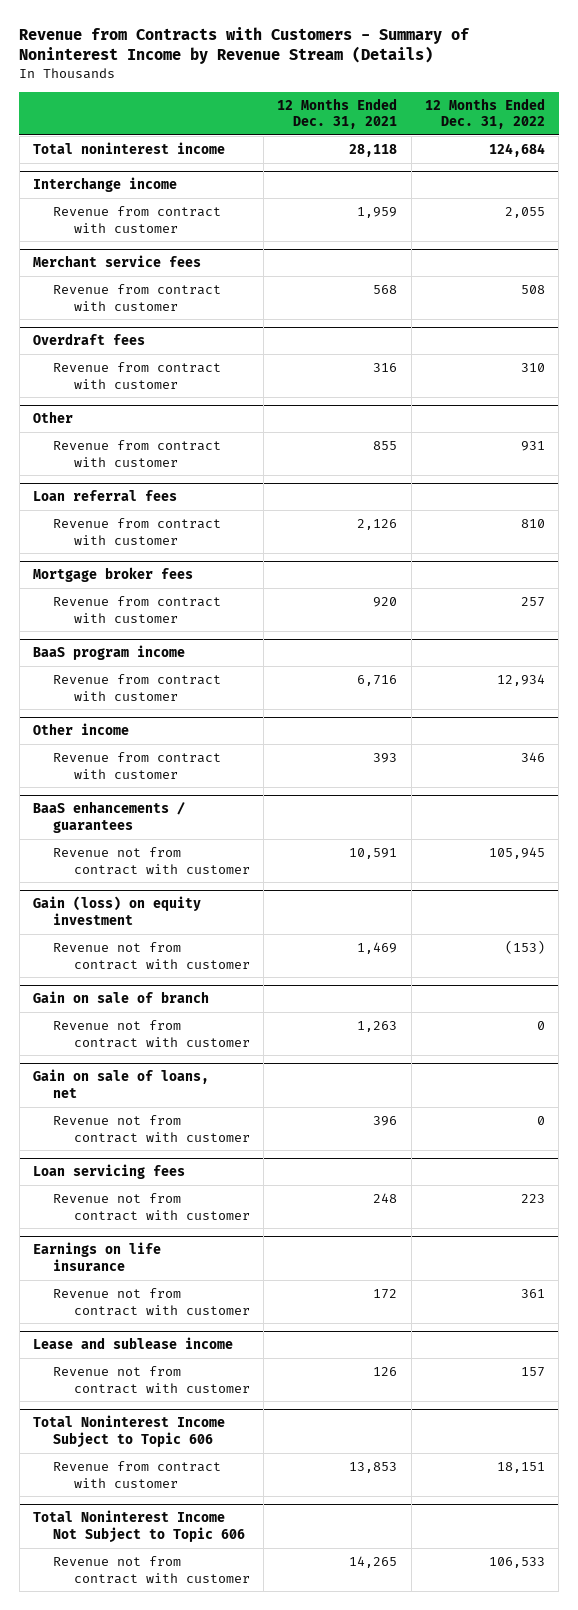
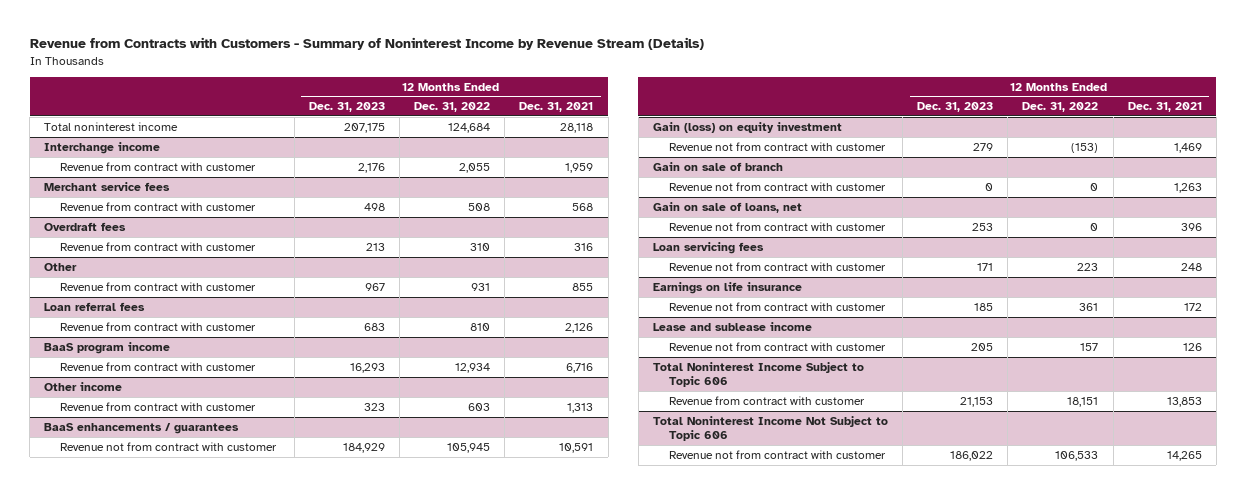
none -> [308,102,385,113] Dec. 31, 2023
[33,567,194,583] Mortgage broker fees -> none
[53,596,222,623] Revenue from contract with customer -> none
[373,753,398,764] 393 -> [567,402,594,413] 1,313
[520,752,545,763] 346 -> [468,402,491,411] 603

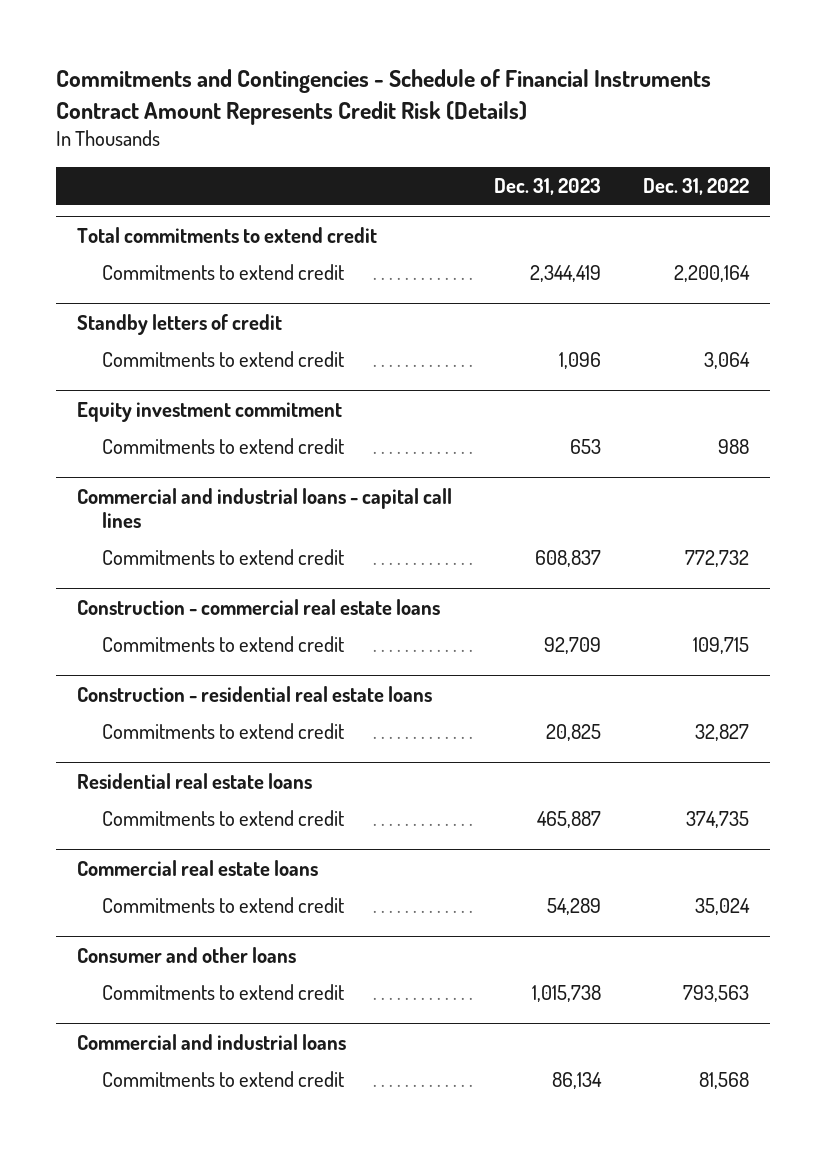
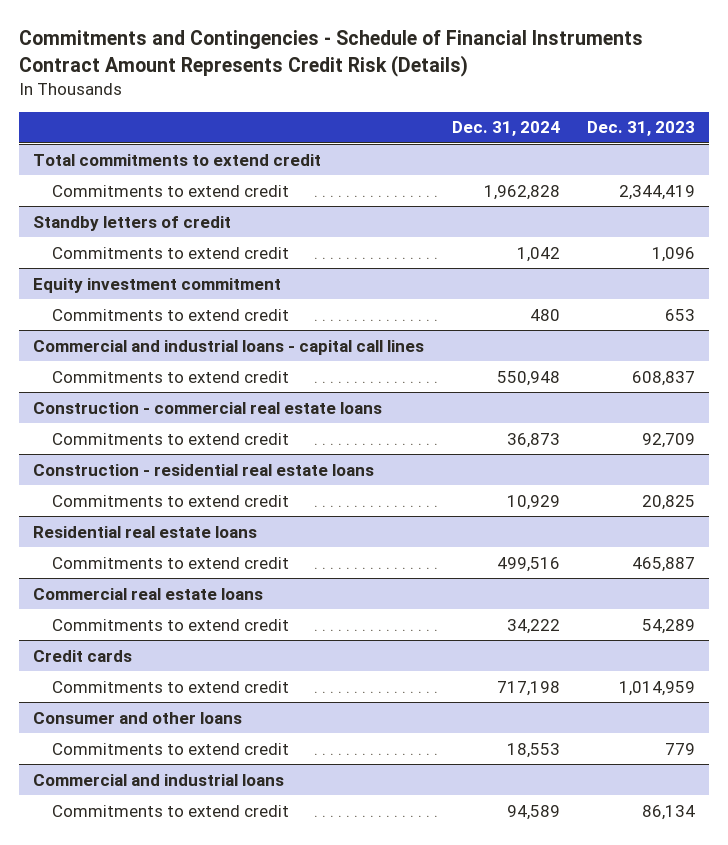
[643,178,750,196] Dec. 31, 2022 -> none
none -> [451,121,560,137] Dec. 31, 2024
none -> [32,649,132,662] Credit cards
none -> [52,680,290,693] Commitments to extend credit
[531,985,601,1003] 1,015,738 -> [665,742,696,755] 779

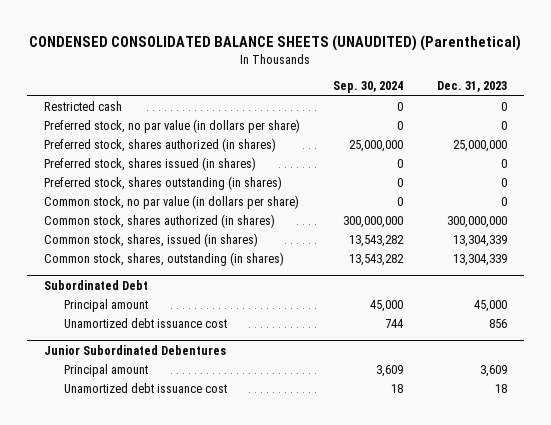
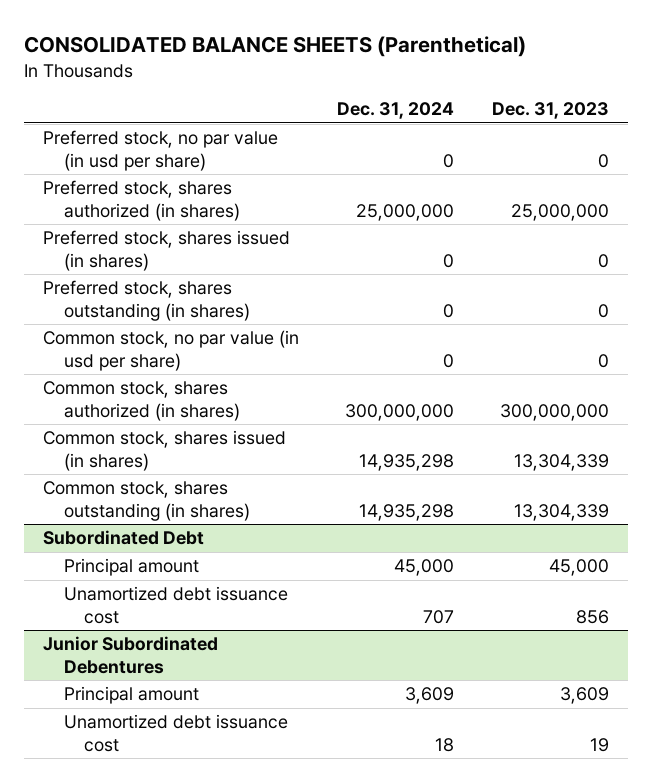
[29,34,522,51] CONDENSED CONSOLIDATED BALANCE SHEETS (UNAUDITED) (Parenthetical) -> [24,36,527,58] CONSOLIDATED BALANCE SHEETS (Parenthetical)
[333,81,404,94] Sep. 30, 2024 -> none
none -> [336,102,454,120] Dec. 31, 2024
[43,101,122,112] Restricted cash -> none
[43,119,300,134] Preferred stock, no par value (in dollars per share) -> [42,130,278,171] Preferred stock, no par value (in usd per share)
[43,195,299,210] Common stock, no par value (in dollars per share) -> [42,330,299,371] Common stock, no par value (in usd per share)
[43,233,258,248] Common stock, shares, issued (in shares) -> [42,430,286,471] Common stock, shares issued (in shares)
[43,252,284,267] Common stock, shares, outstanding (in shares) -> [42,481,250,521] Common stock, shares outstanding (in shares)
[494,384,507,394] 18 -> [589,737,609,752] 19

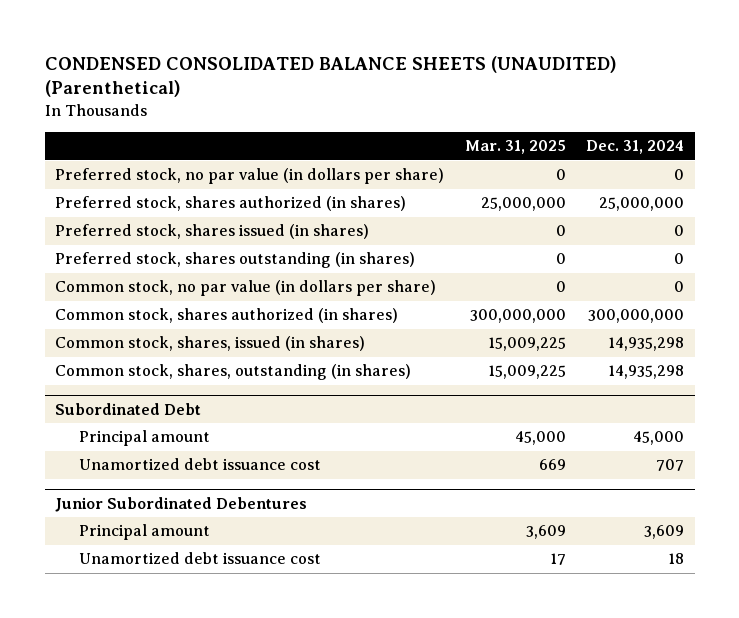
[24,36,527,58] CONSOLIDATED BALANCE SHEETS (Parenthetical) -> [44,55,617,98] CONDENSED CONSOLIDATED BALANCE SHEETS (UNAUDITED) (Parenthetical)
[491,102,609,120] Dec. 31, 2023 -> none
none -> [464,140,566,155] Mar. 31, 2025
[42,130,278,171] Preferred stock, no par value (in usd per share) -> [55,168,445,185] Preferred stock, no par value (in dollars per share)
[42,330,299,371] Common stock, no par value (in usd per share) -> [55,280,437,297] Common stock, no par value (in dollars per share)
[42,430,286,471] Common stock, shares issued (in shares) -> [55,336,366,352] Common stock, shares, issued (in shares)
[42,481,250,521] Common stock, shares outstanding (in shares) -> [55,364,412,381] Common stock, shares, outstanding (in shares)

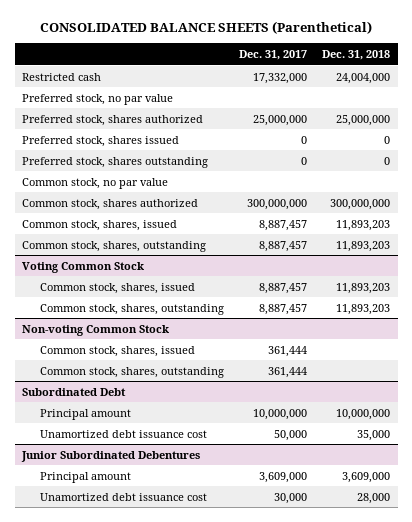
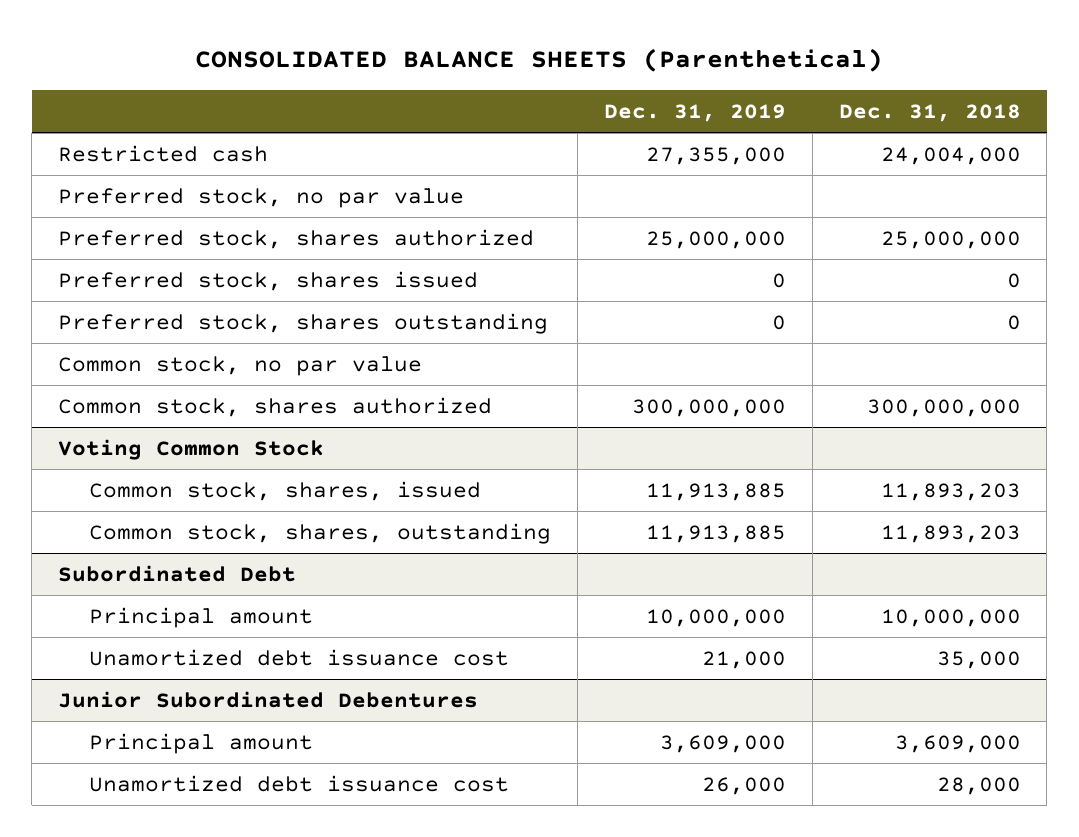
[239,50,308,61] Dec. 31, 2017 -> none
none -> [603,104,786,123] Dec. 31, 2019
[22,219,178,231] Common stock, shares, issued -> none
[22,240,207,252] Common stock, shares, outstanding -> none
[22,324,170,336] Non-voting Common Stock -> none
[40,345,196,357] Common stock, shares, issued -> none
[40,366,225,378] Common stock, shares, outstanding -> none

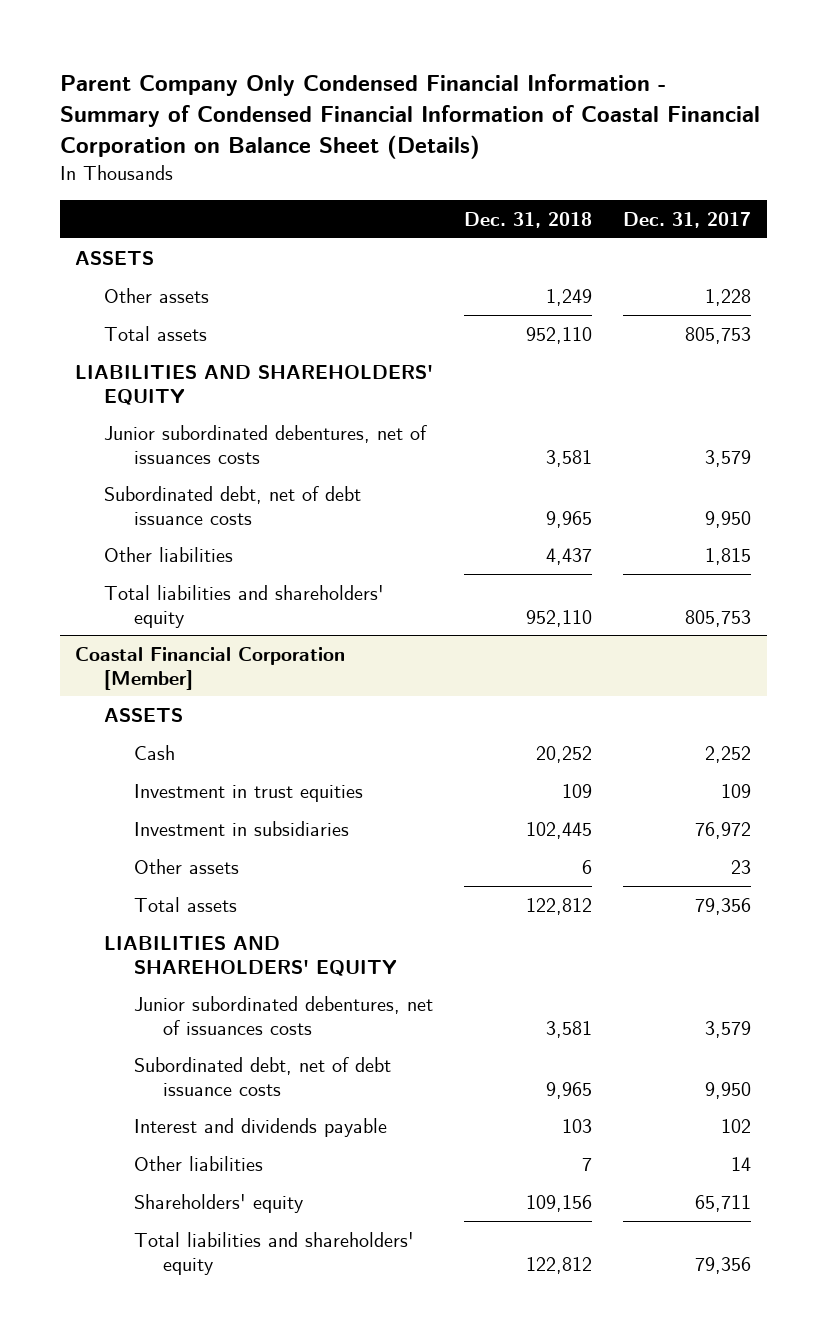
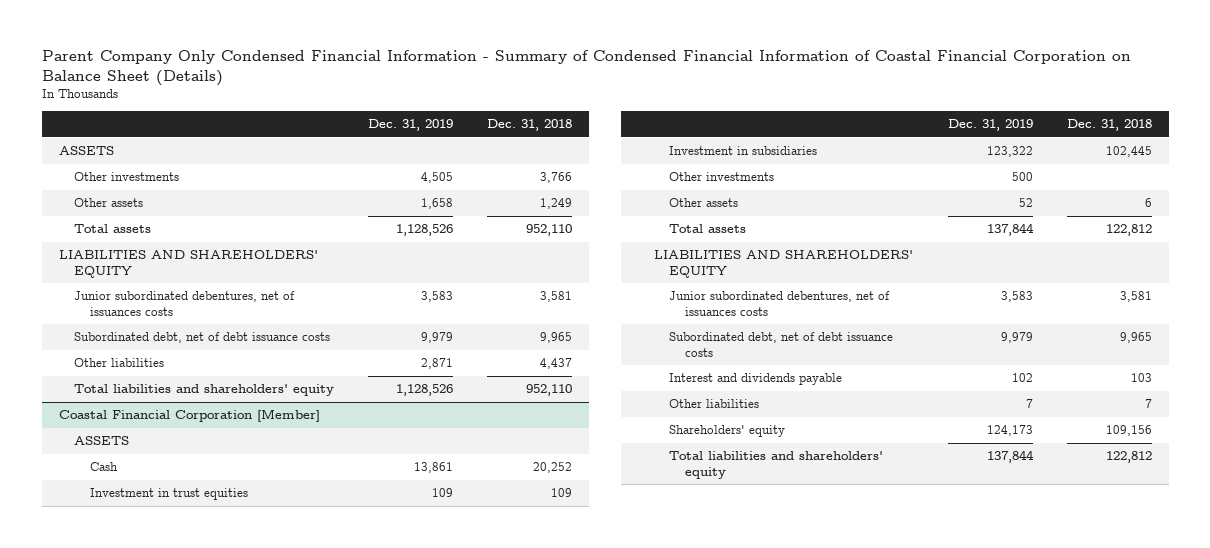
[623,212,752,229] Dec. 31, 2017 -> none
none -> [368,119,454,132] Dec. 31, 2019
none -> [74,172,180,182] Other investments
none -> [669,172,775,182] Other investments

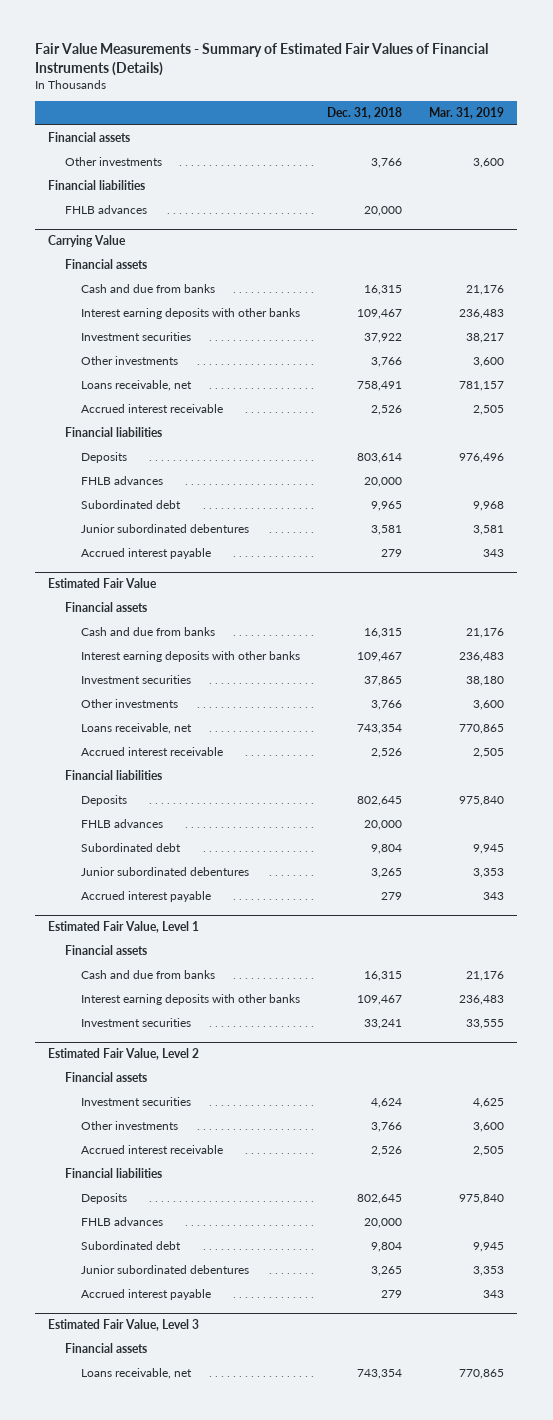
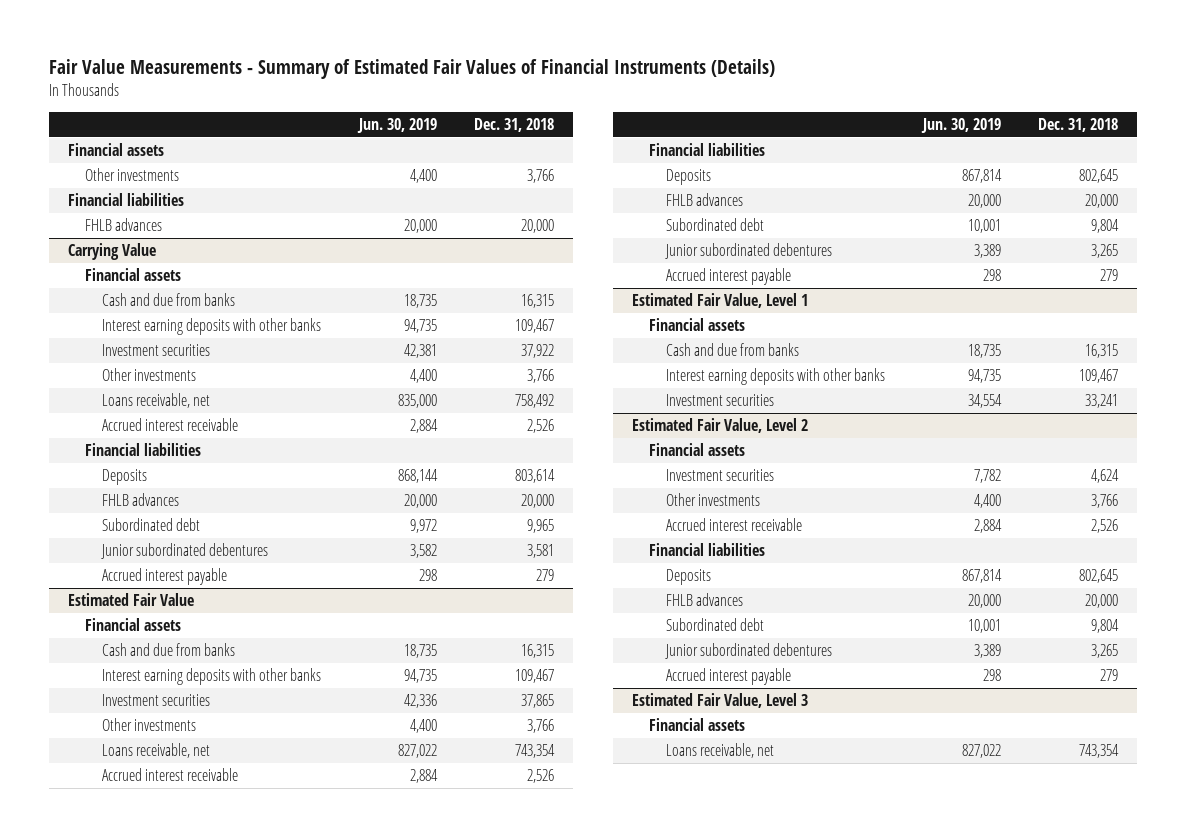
[429,107,505,120] Mar. 31, 2019 -> none
none -> [356,117,437,133] Jun. 30, 2019
[357,381,403,392] 758,491 -> [515,394,555,409] 758,492

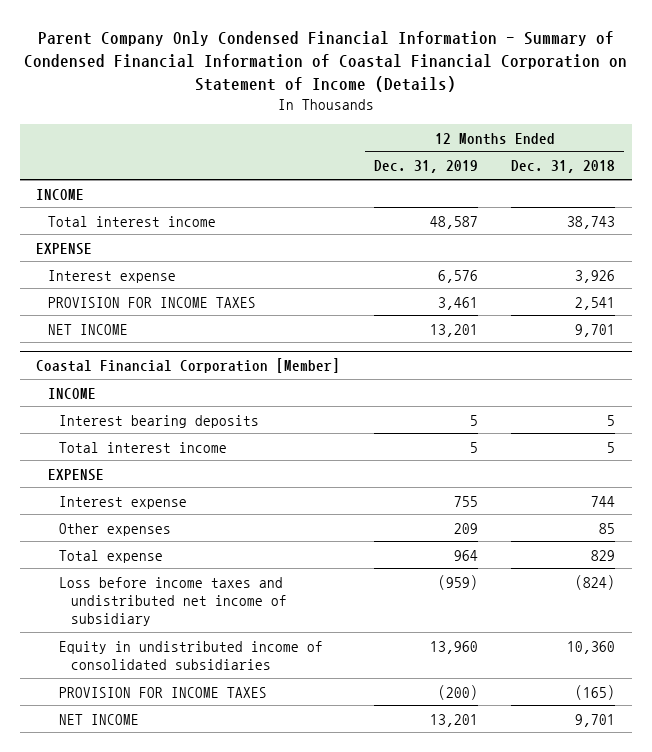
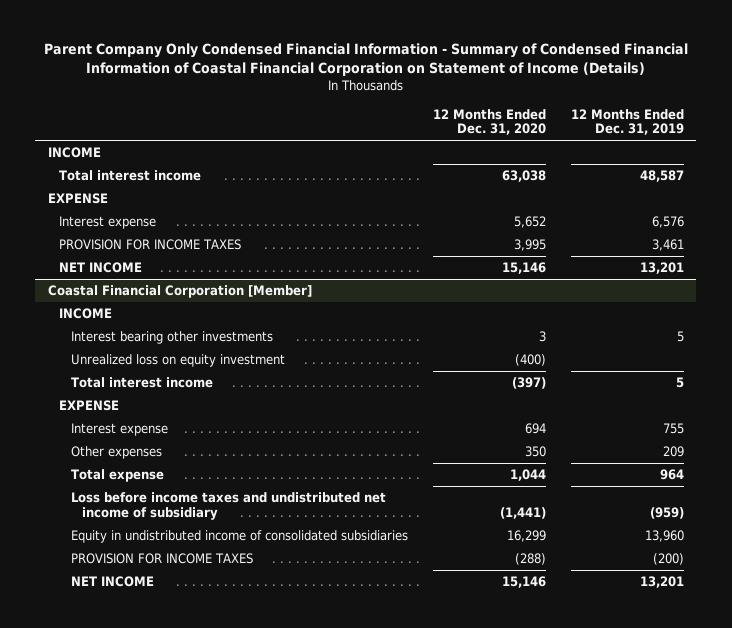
[511,160,616,174] Dec. 31, 2018 -> none
none -> [432,108,546,136] 12 Months Ended Dec. 31, 2020
[59,414,260,428] Interest bearing deposits -> none
none -> [70,331,273,345] Interest bearing other investments
none -> [70,354,285,368] Unrealized loss on equity investment

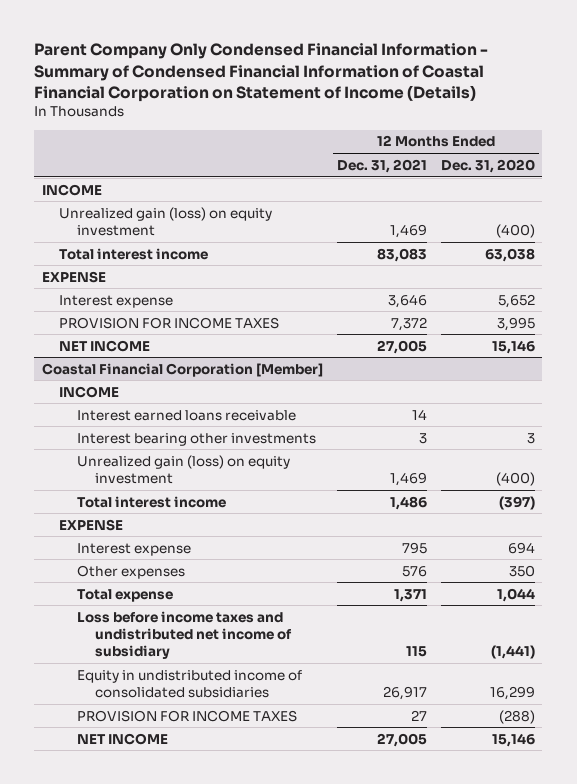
[570,108,684,136] 12 Months Ended Dec. 31, 2019 -> none
none -> [336,158,427,173] Dec. 31, 2021
none -> [59,206,273,236] Unrealized gain (loss) on equity investment
none -> [77,409,297,421] Interest earned loans receivable
[70,354,285,368] Unrealized loss on equity investment -> [77,454,291,484] Unrealized gain (loss) on equity investment

